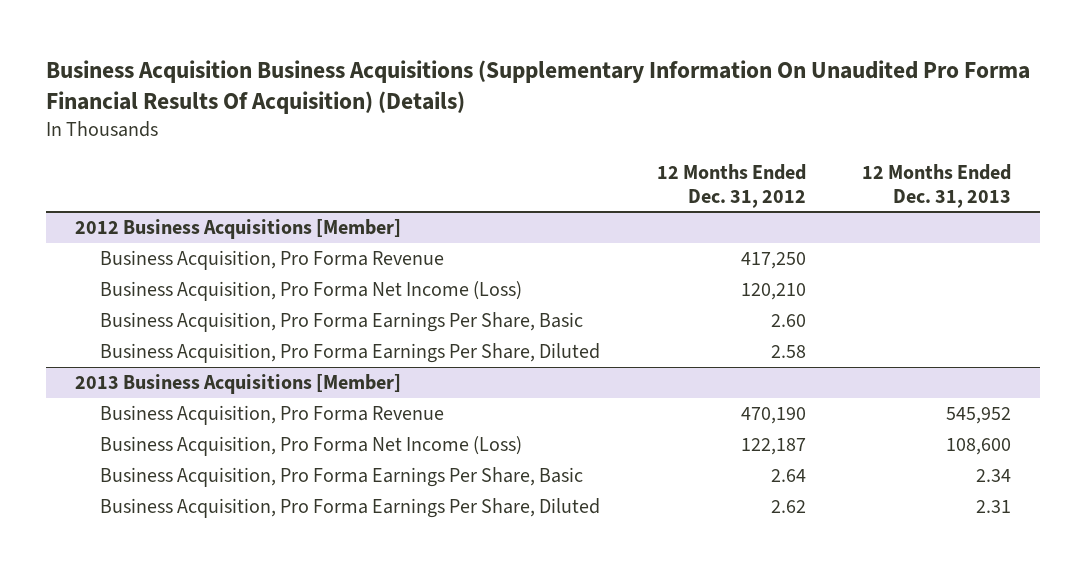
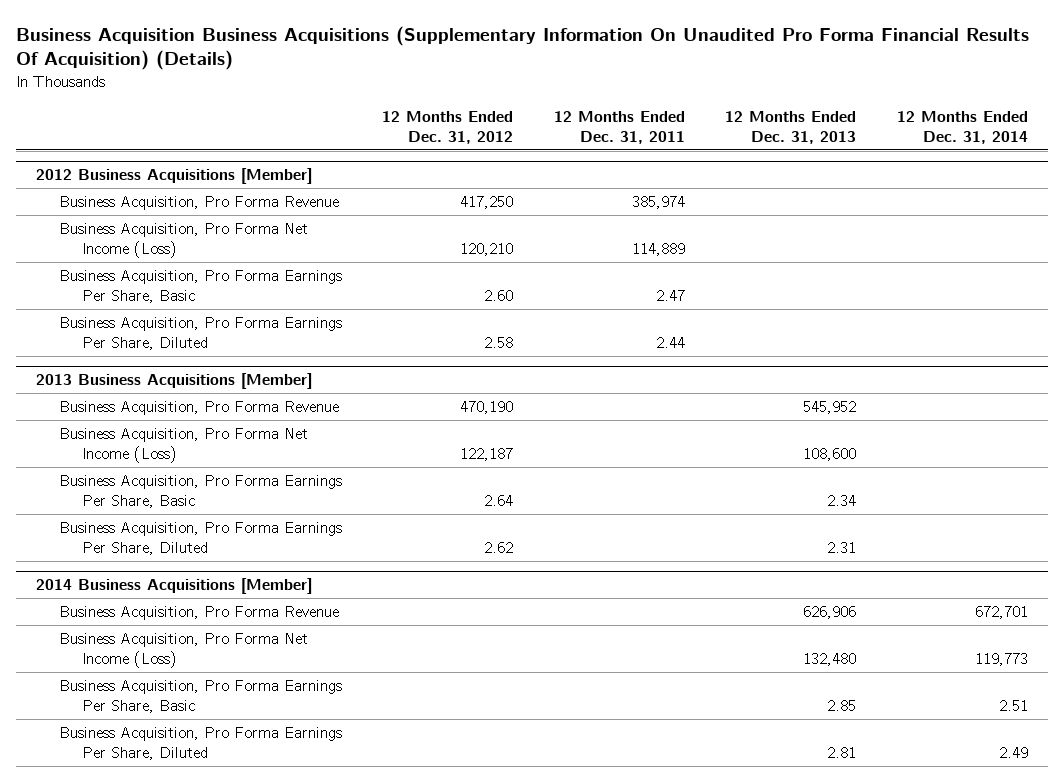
none -> [553,110,685,144] 12 Months Ended Dec. 31, 2011
none -> [896,110,1028,144] 12 Months Ended Dec. 31, 2014
none -> [35,577,312,594] 2014 Business Acquisitions [Member]
none -> [58,605,339,620] Business Acquisition, Pro Forma Revenue
none -> [58,632,308,668] Business Acquisition, Pro Forma Net Income (Loss)
none -> [58,679,342,713] Business Acquisition, Pro Forma Earnings Per Share, Basic
none -> [58,726,342,760] Business Acquisition, Pro Forma Earnings Per Share, Diluted

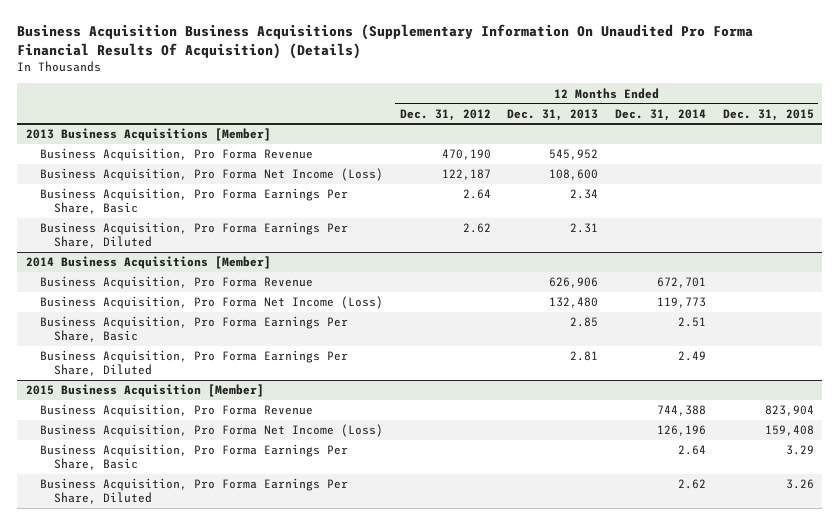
[553,110,685,144] 12 Months Ended Dec. 31, 2011 -> none
none -> [722,108,814,121] Dec. 31, 2015
[35,167,312,184] 2012 Business Acquisitions [Member] -> none
[58,195,339,210] Business Acquisition, Pro Forma Revenue -> none
[58,222,308,258] Business Acquisition, Pro Forma Net Income (Loss) -> none
[58,269,342,303] Business Acquisition, Pro Forma Earnings Per Share, Basic -> none
[58,316,342,350] Business Acquisition, Pro Forma Earnings Per Share, Diluted -> none
none -> [25,384,264,398] 2015 Business Acquisition [Member]
none -> [40,404,314,418] Business Acquisition, Pro Forma Revenue
none -> [40,424,384,438] Business Acquisition, Pro Forma Net Income (Loss)
none -> [40,444,349,471] Business Acquisition, Pro Forma Earnings Per Share, Basic
none -> [40,478,349,505] Business Acquisition, Pro Forma Earnings Per Share, Diluted

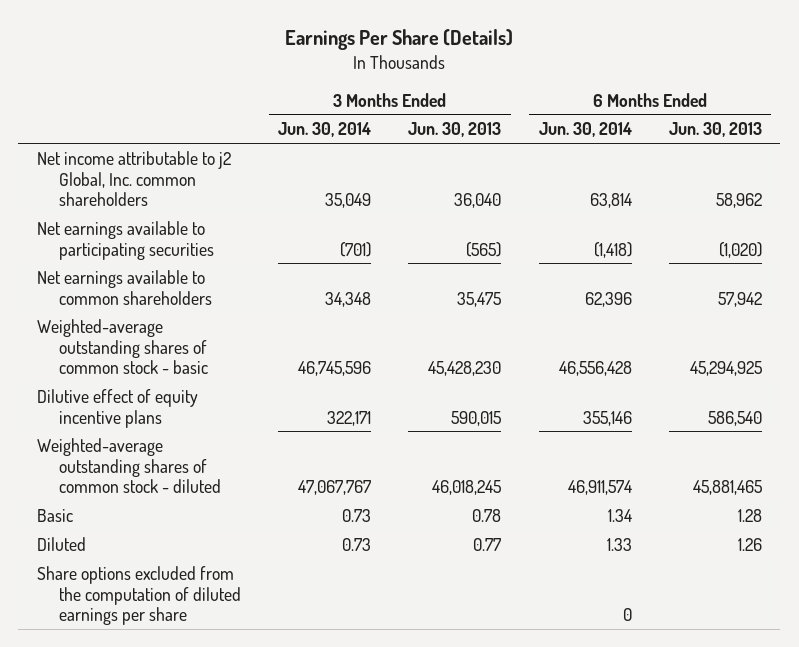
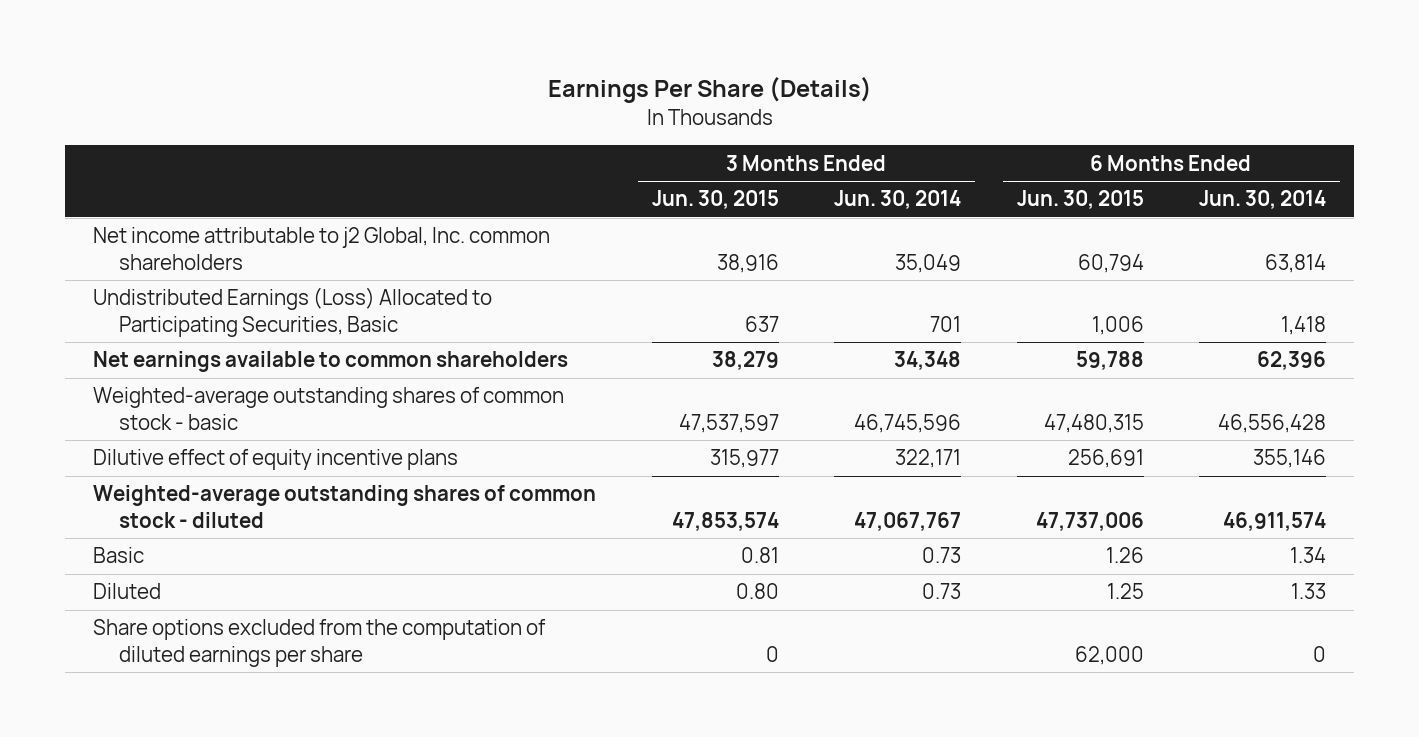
[408,122,502,138] Jun. 30, 2013 -> none
[668,122,762,138] Jun. 30, 2013 -> none
none -> [651,190,779,210] Jun. 30, 2015
none -> [1016,190,1144,210] Jun. 30, 2015
[36,220,214,260] Net earnings available to participating securities -> none
none -> [93,287,493,337] Undistributed Earnings (Loss) Allocated to Participating Securities, Basic

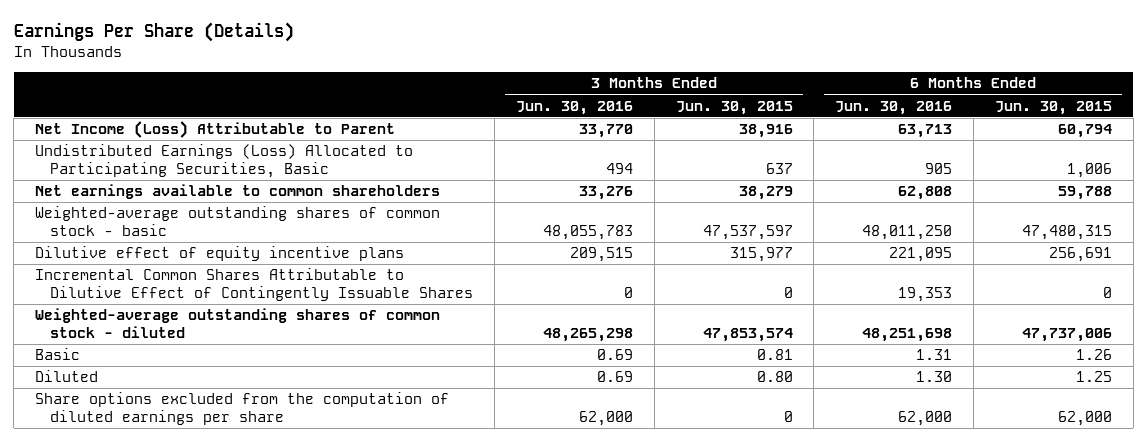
[834,190,962,210] Jun. 30, 2014 -> none
[1199,190,1327,210] Jun. 30, 2014 -> none
none -> [515,100,633,115] Jun. 30, 2016
none -> [835,100,953,115] Jun. 30, 2016
[93,227,551,270] Net income attributable to j2 Global, Inc. common shareholders -> [35,121,396,139] Net Income (Loss) Attributable to Parent
none -> [35,268,474,301] Incremental Common Shares Attributable to Dilutive Effect of Contingently Issuable Shares

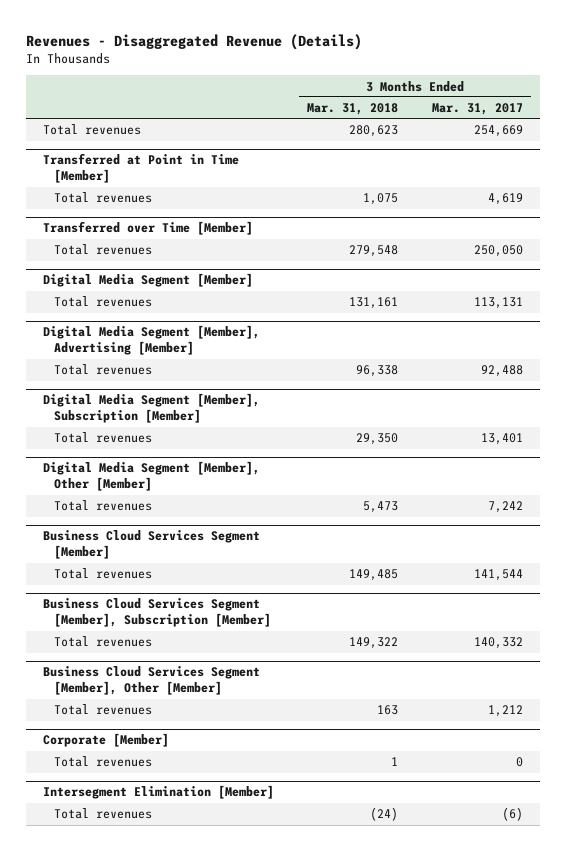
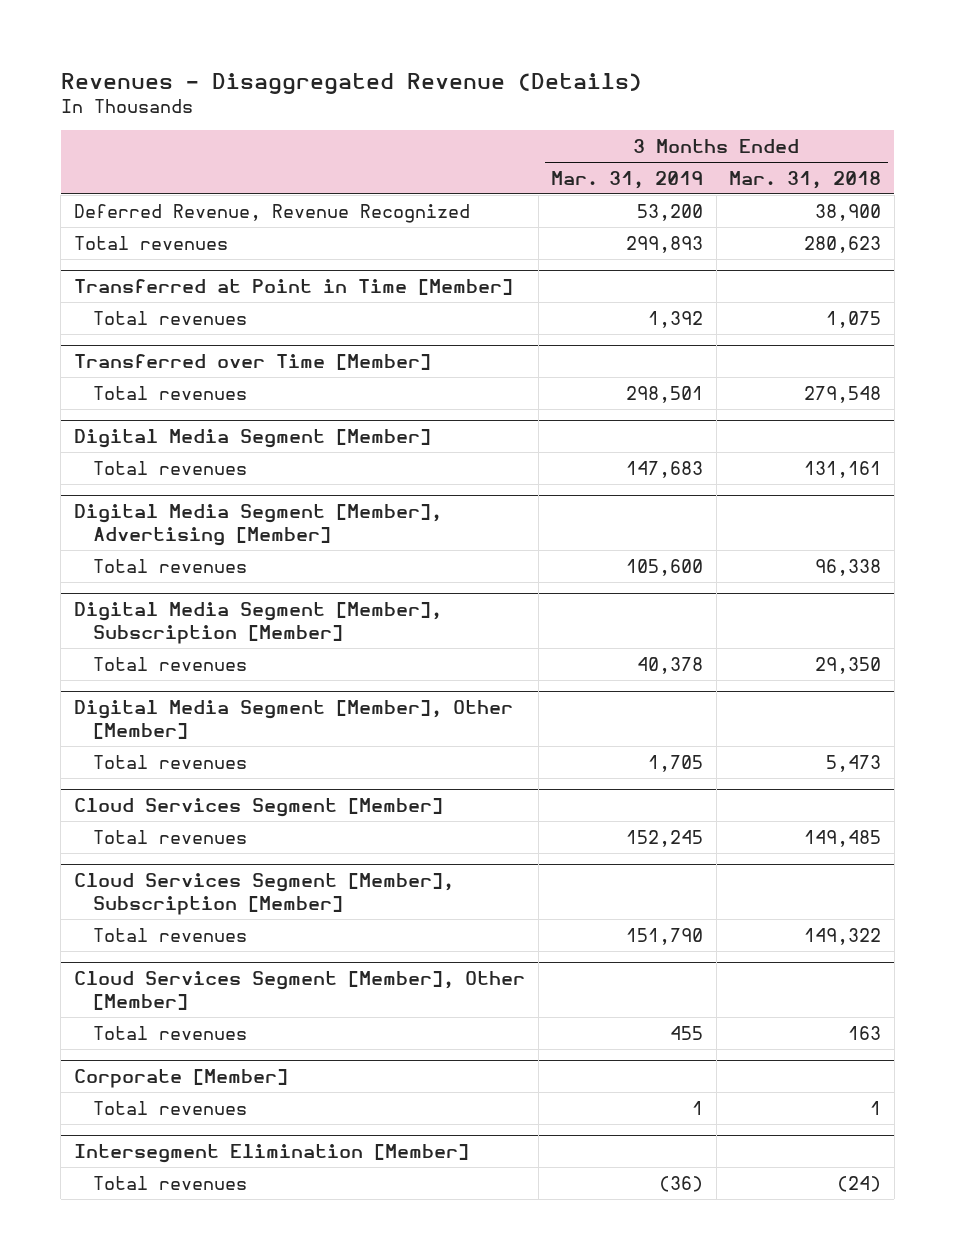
[432,103,524,116] Mar. 31, 2017 -> none
none -> [551,170,704,189] Mar. 31, 2019
none -> [74,203,471,223] Deferred Revenue, Revenue Recognized
[42,530,260,560] Business Cloud Services Segment [Member] -> [74,798,444,818] Cloud Services Segment [Member]
[42,598,271,628] Business Cloud Services Segment [Member], Subscription [Member] -> [74,873,455,915] Cloud Services Segment [Member], Subscription [Member]
[42,666,260,696] Business Cloud Services Segment [Member], Other [Member] -> [74,971,526,1010] Cloud Services Segment [Member], Other [Member]

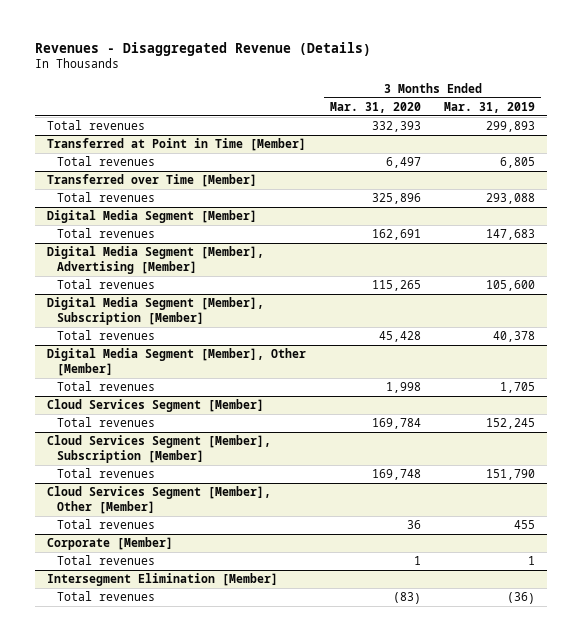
[729,170,882,189] Mar. 31, 2018 -> none
none -> [329,101,421,113] Mar. 31, 2020
[74,203,471,223] Deferred Revenue, Revenue Recognized -> none
[648,310,704,328] 1,392 -> [500,157,536,169] 6,805
[626,385,704,403] 298,501 -> [486,193,536,205] 293,088

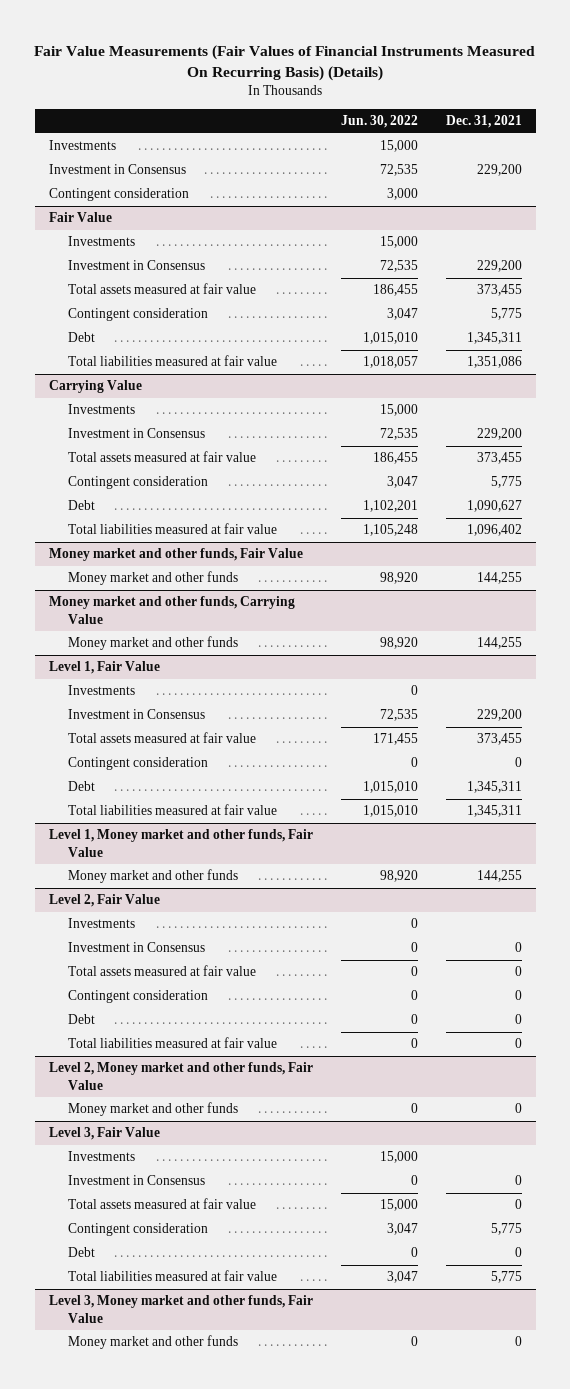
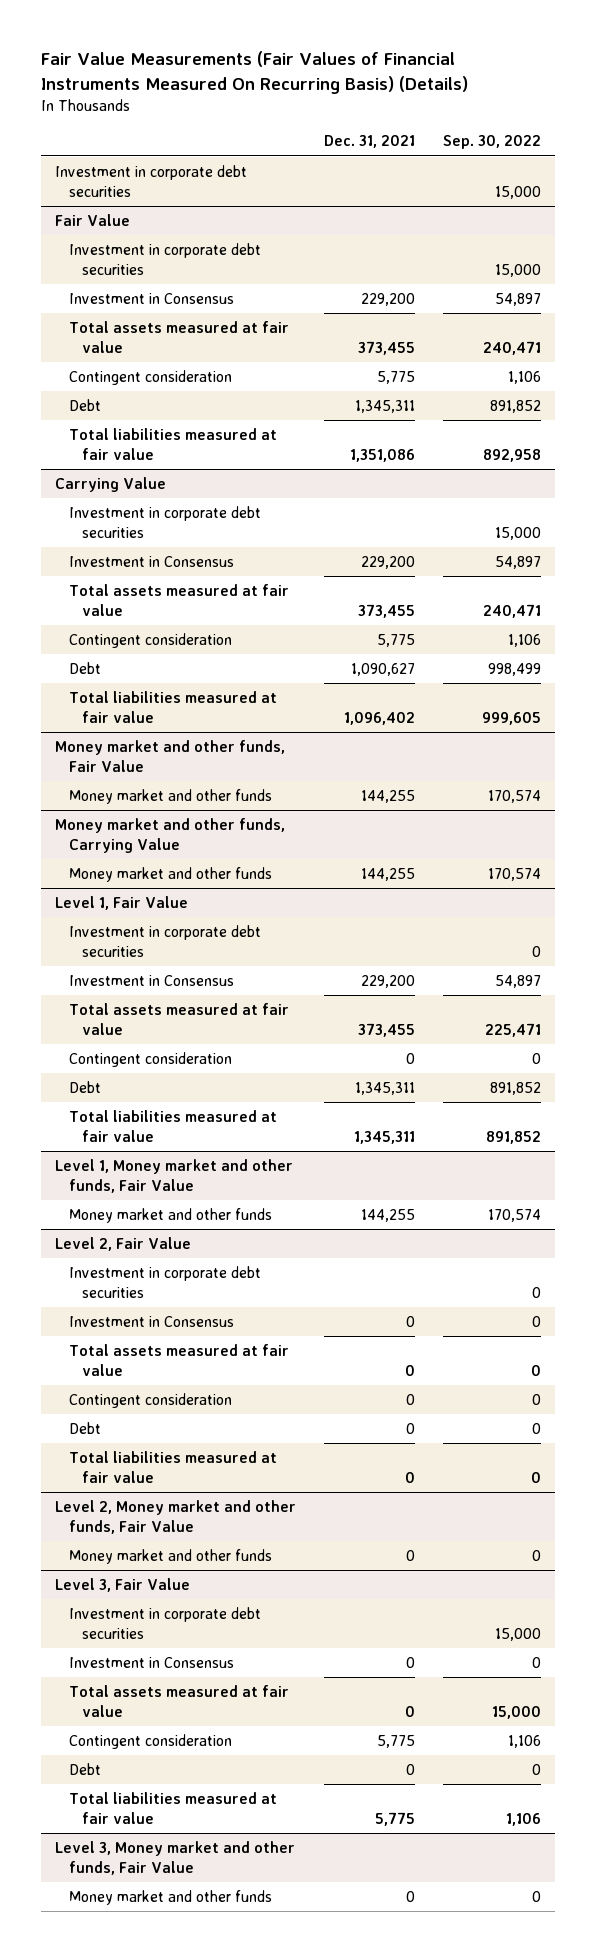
[340,115,418,129] Jun. 30, 2022 -> none
none -> [442,135,541,150] Sep. 30, 2022
[48,164,186,175] Investment in Consensus -> none
[48,188,189,202] Contingent consideration -> none
[48,140,116,151] Investments -> [54,165,247,198] Investment in corporate debt securities
[68,236,136,247] Investments -> [68,243,261,276] Investment in corporate debt securities
[68,404,136,415] Investments -> [68,506,261,539] Investment in corporate debt securities
[68,685,136,696] Investments -> [68,925,261,958] Investment in corporate debt securities
[68,918,136,929] Investments -> [68,1266,261,1299] Investment in corporate debt securities
[68,1151,136,1162] Investments -> [68,1607,261,1640] Investment in corporate debt securities

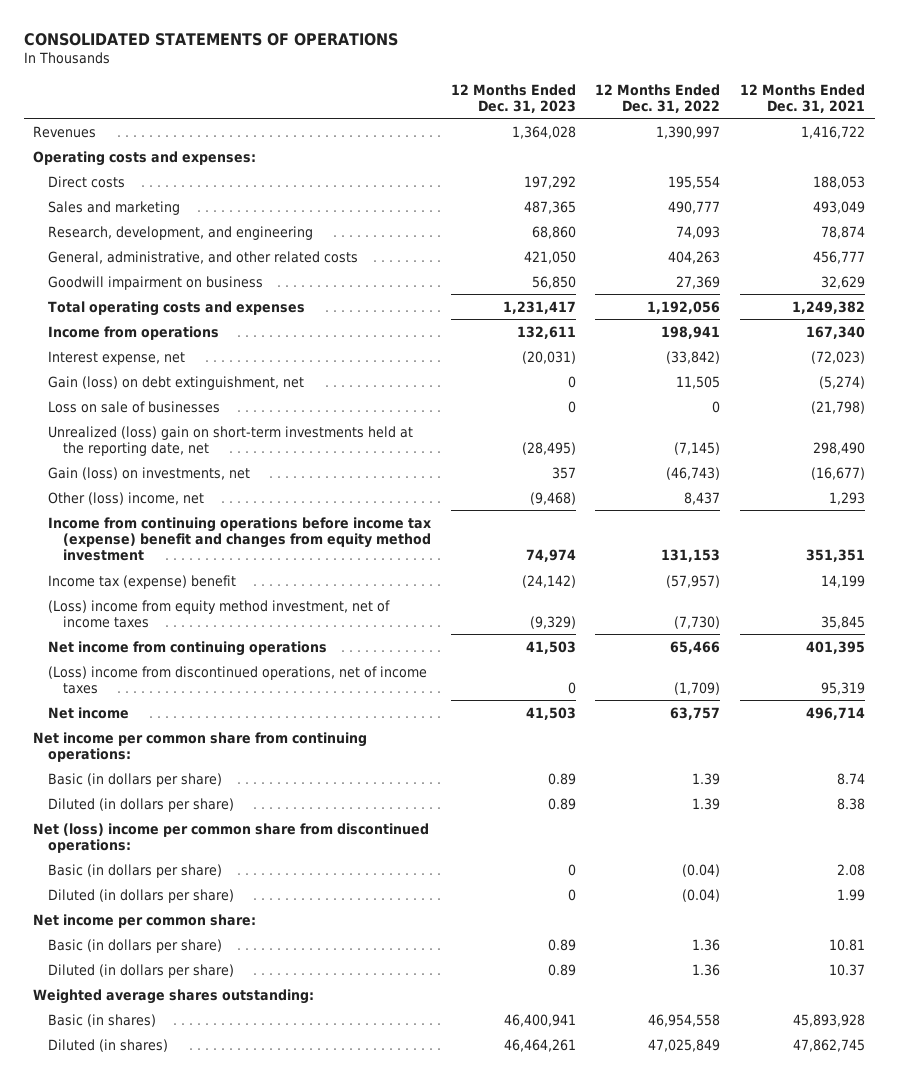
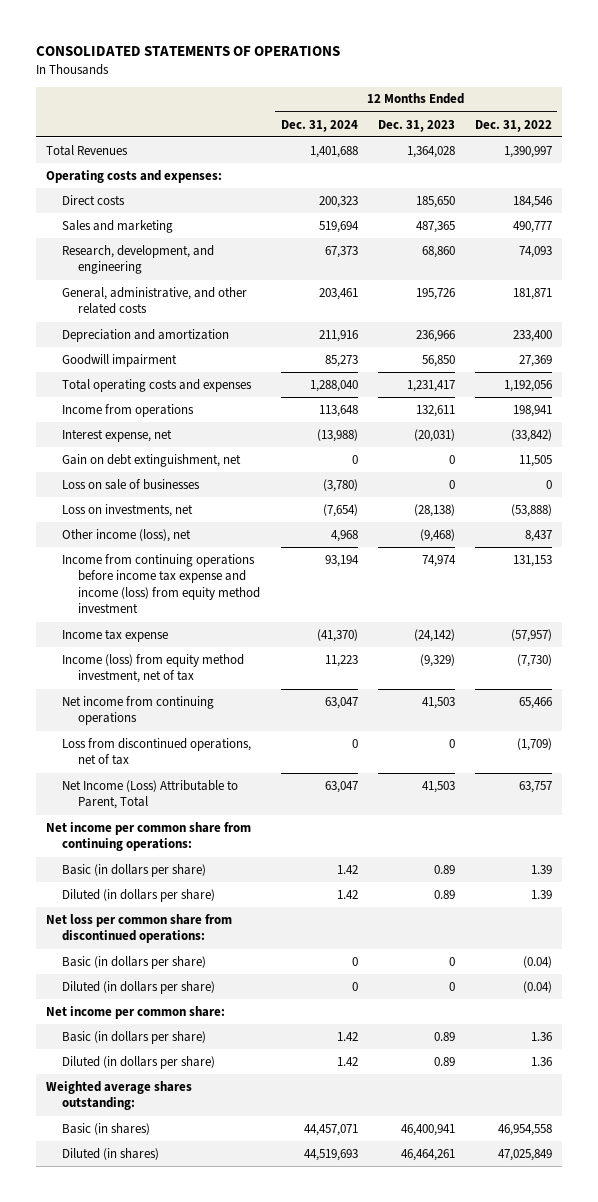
[739,83,865,113] 12 Months Ended Dec. 31, 2021 -> none
none -> [280,119,358,132] Dec. 31, 2024
[33,125,97,138] Revenues -> [46,144,129,156] Total Revenues
[523,175,576,189] 197,292 -> [415,195,455,208] 185,650
[668,175,721,189] 195,554 -> [513,195,553,208] 184,546
[523,250,576,264] 421,050 -> [415,287,455,300] 195,726
[668,250,721,264] 404,263 -> [513,287,553,300] 181,871
none -> [62,328,230,342] Depreciation and amortization
[47,275,263,290] Goodwill impairment on business -> [62,353,178,367] Goodwill impairment
[47,375,304,390] Gain (loss) on debt extinguishment, net -> [62,453,242,467] Gain on debt extinguishment, net
[47,425,413,456] Unrealized (loss) gain on short-term investments held at the reporting date, net -> none
[47,466,250,480] Gain (loss) on investments, net -> [62,503,194,517] Loss on investments, net
[551,466,576,479] 357 -> [413,503,455,517] (28,138)
[666,466,721,480] (46,743) -> [511,503,553,517] (53,888)
[47,491,204,505] Other (loss) income, net -> [62,528,192,542] Other income (loss), net
[47,516,431,562] Income from continuing operations before income tax (expense) benefit and changes from equity method investment -> [62,553,261,614] Income from continuing operations before income tax expense and income (loss) from equity method investment
[47,574,236,589] Income tax (expense) benefit -> [62,628,169,642] Income tax expense
[47,599,390,628] (Loss) income from equity method investment, net of income taxes -> [62,653,245,684] Income (loss) from equity method investment, net of tax
[47,665,427,694] (Loss) income from discontinued operations, net of income taxes -> [62,737,252,766] Loss from discontinued operations, net of tax
[47,706,129,719] Net income -> [62,779,239,810] Net Income (Loss) Attributable to Parent, Total
[33,822,430,853] Net (loss) income per common share from discontinued operations: -> [46,913,233,944] Net loss per common share from discontinued operations:

